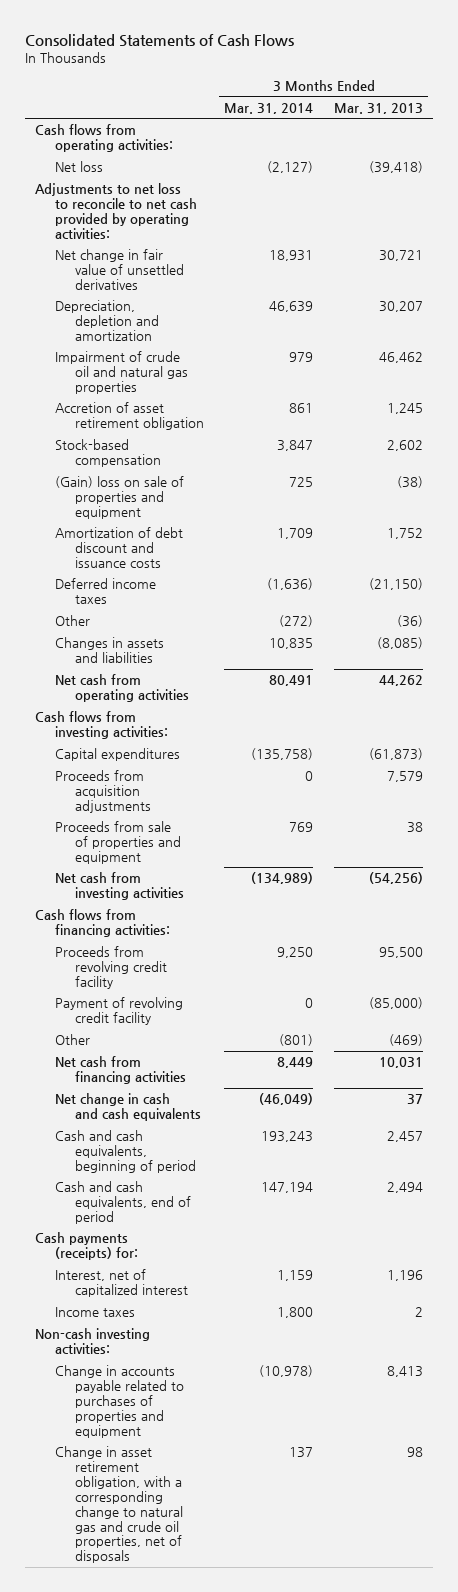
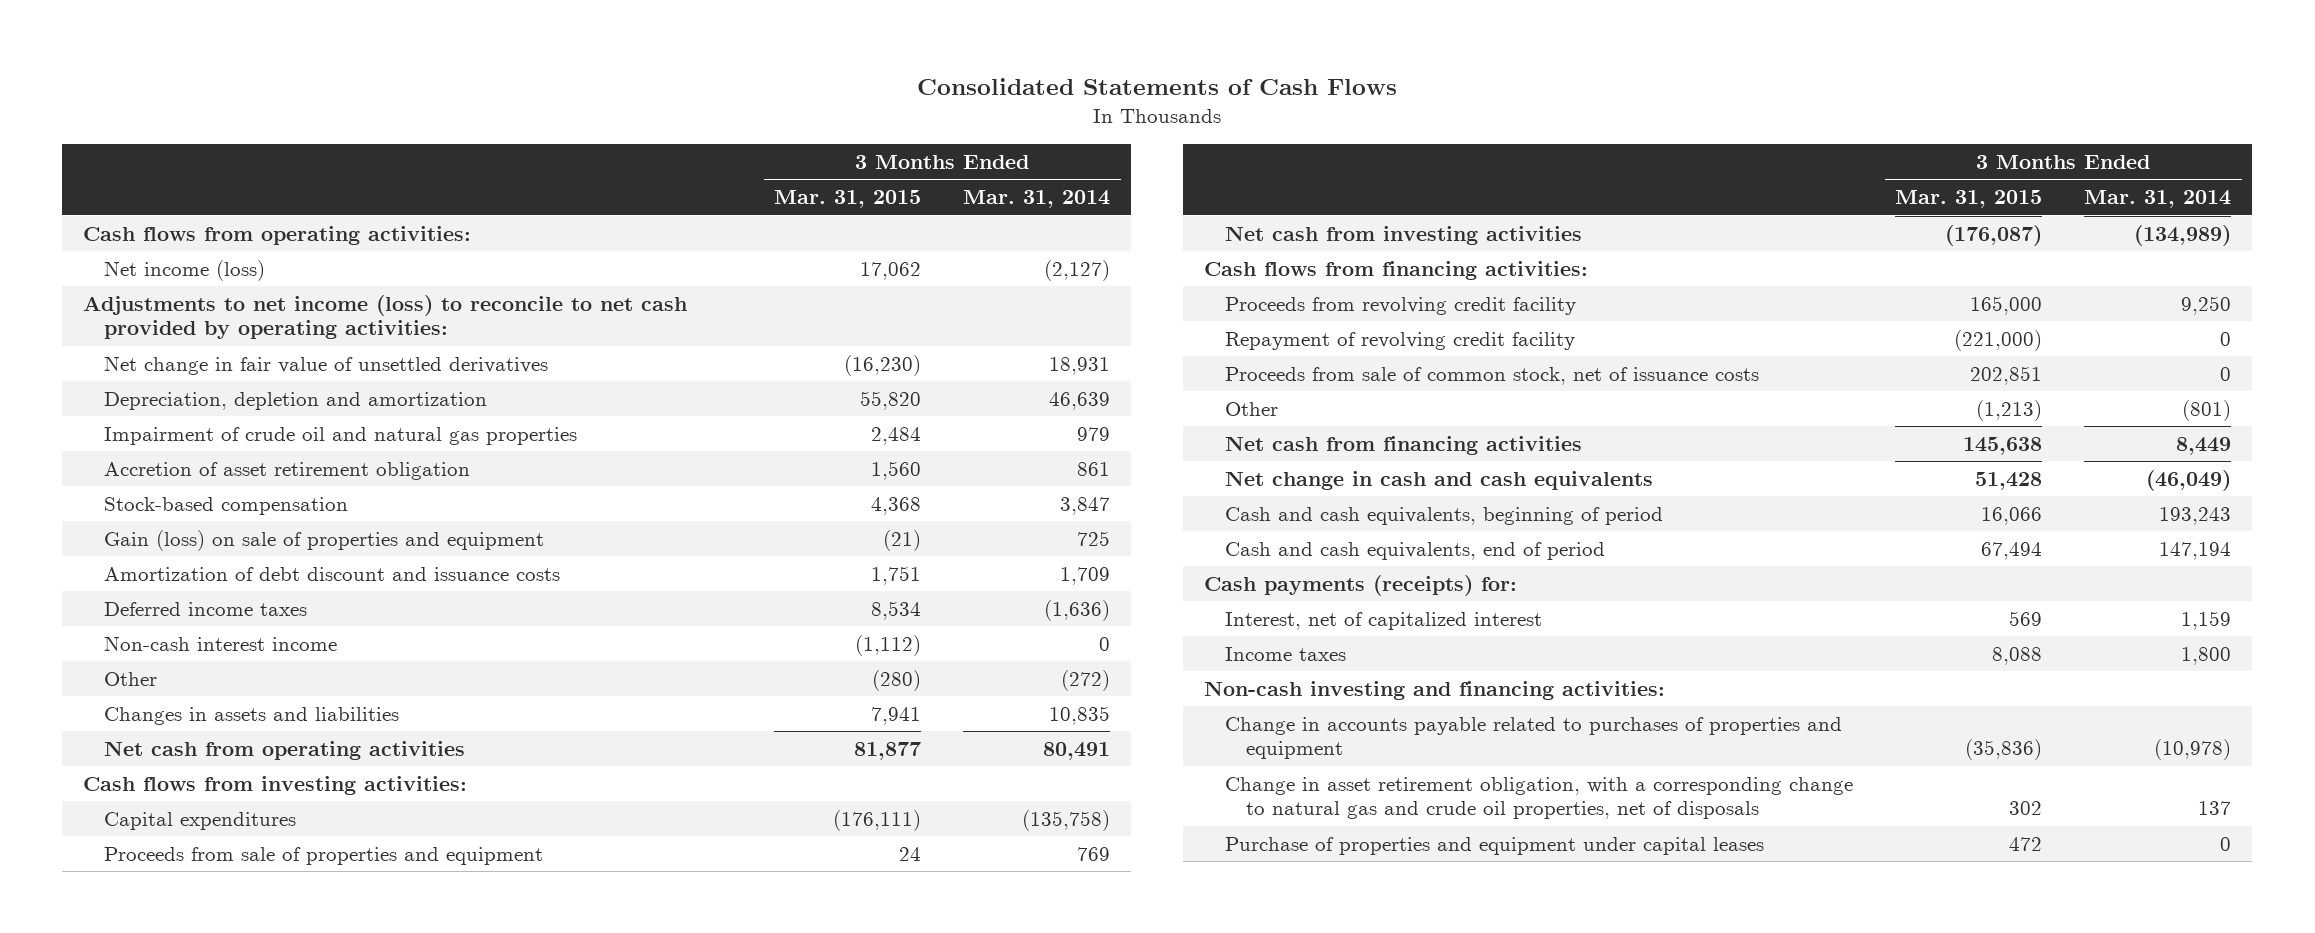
[333,102,423,114] Mar. 31, 2013 -> none
none -> [774,190,922,209] Mar. 31, 2015
[55,161,104,173] Net loss -> [104,259,266,281] Net income (loss)
[35,183,198,239] Adjustments to net loss to reconcile to net cash provided by operating activities: -> [83,294,688,340] Adjustments to net income (loss) to reconcile to net cash provided by operating activities:
[55,476,185,520] (Gain) loss on sale of properties and equipment -> [104,529,545,551] Gain (loss) on sale of properties and equipment
none -> [104,635,338,651] Non-cash interest income
[55,770,151,814] Proceeds from acquisition adjustments -> none
[55,997,184,1026] Payment of revolving credit facility -> [1225,331,1576,350] Repayment of revolving credit facility
none -> [1225,366,1760,385] Proceeds from sale of common stock, net of issuance costs
[35,1328,151,1355] Non-cash investing activities: -> [1204,680,1666,700] Non-cash investing and financing activities:
none -> [1225,836,1765,855] Purchase of properties and equipment under capital leases

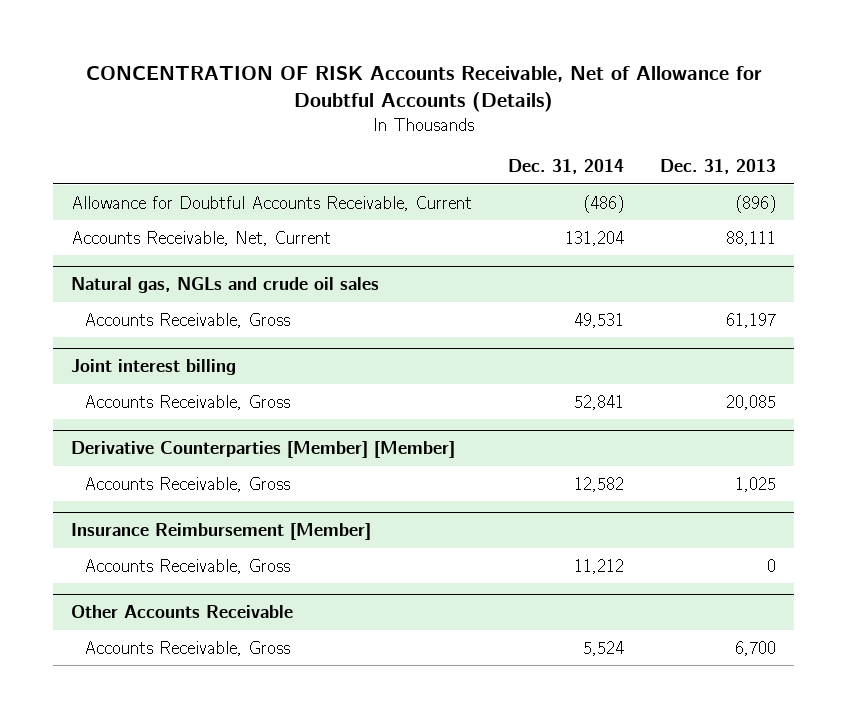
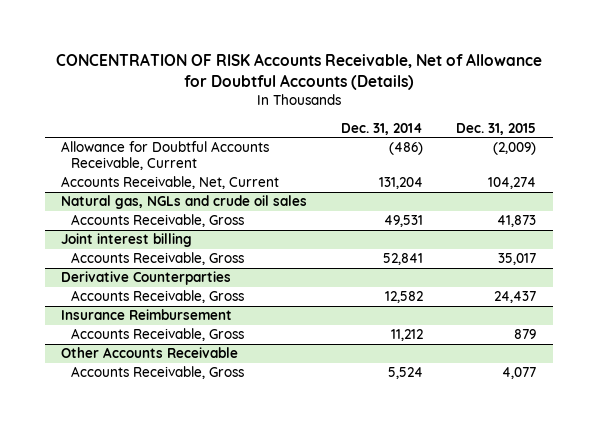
[660,159,777,175] Dec. 31, 2013 -> none
none -> [455,122,536,135] Dec. 31, 2015
[70,441,455,459] Derivative Counterparties [Member] [Member] -> [61,271,232,286] Derivative Counterparties
[70,523,371,541] Insurance Reimbursement [Member] -> [61,309,233,321] Insurance Reimbursement

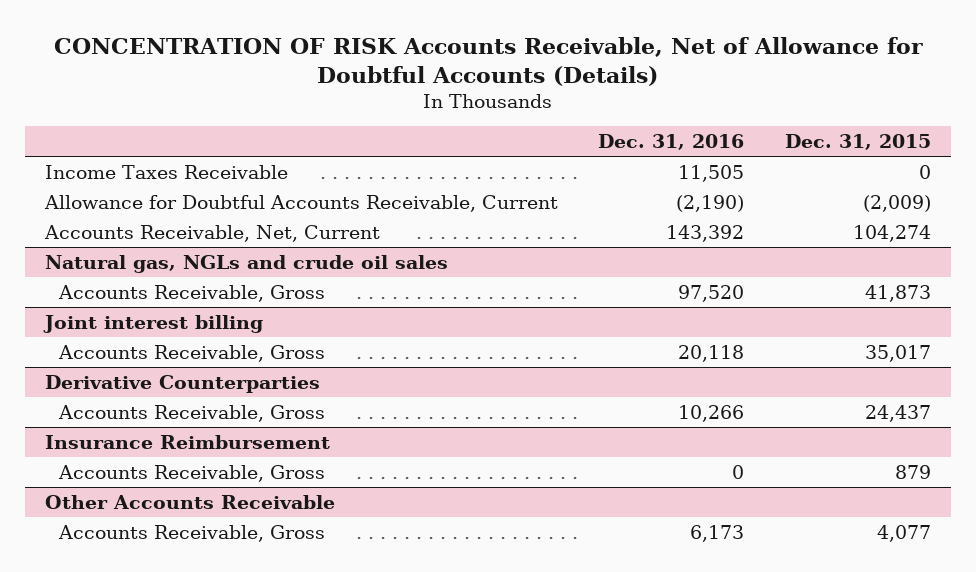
[340,122,423,135] Dec. 31, 2014 -> none
none -> [598,133,745,150] Dec. 31, 2016
none -> [45,164,289,179] Income Taxes Receivable

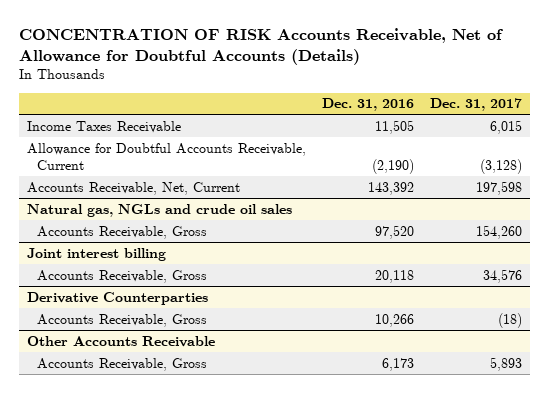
[784,133,931,150] Dec. 31, 2015 -> none
none -> [430,98,523,112] Dec. 31, 2017
[45,434,331,449] Insurance Reimbursement -> none
[57,464,325,482] Accounts Receivable, Gross -> none

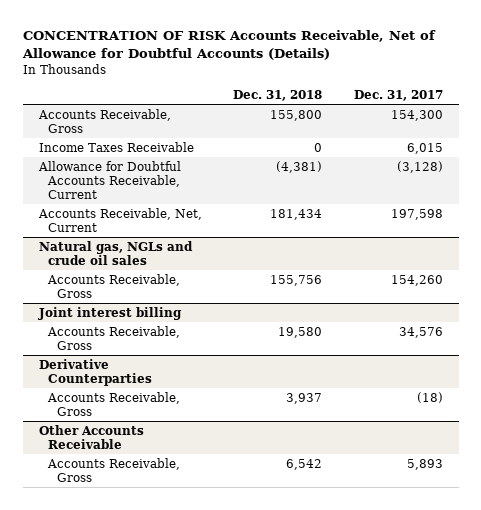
[322,98,415,112] Dec. 31, 2016 -> none
none -> [233,89,323,101] Dec. 31, 2018
none -> [37,108,171,133] Accounts Receivable, Gross

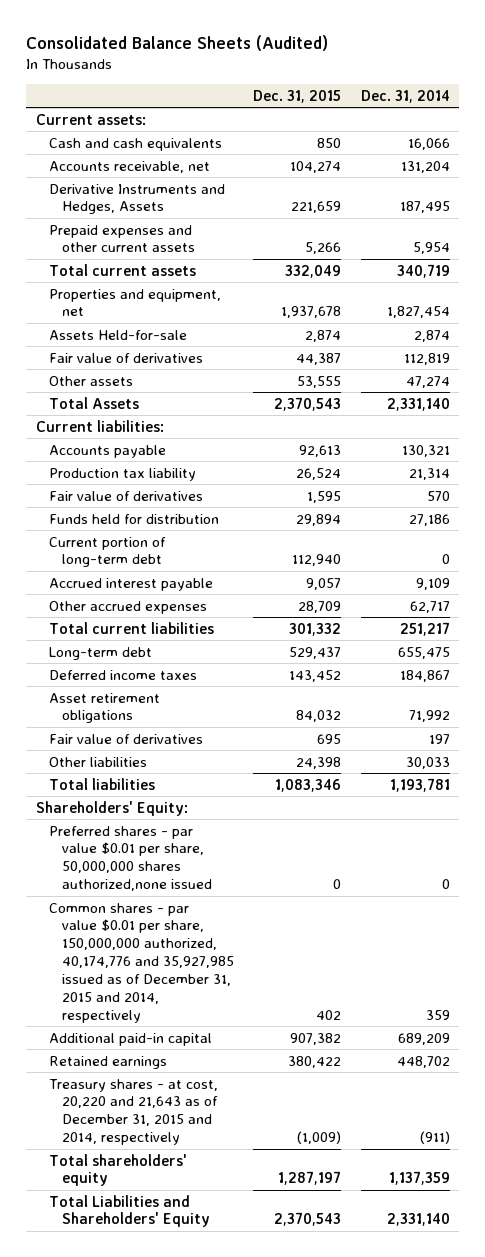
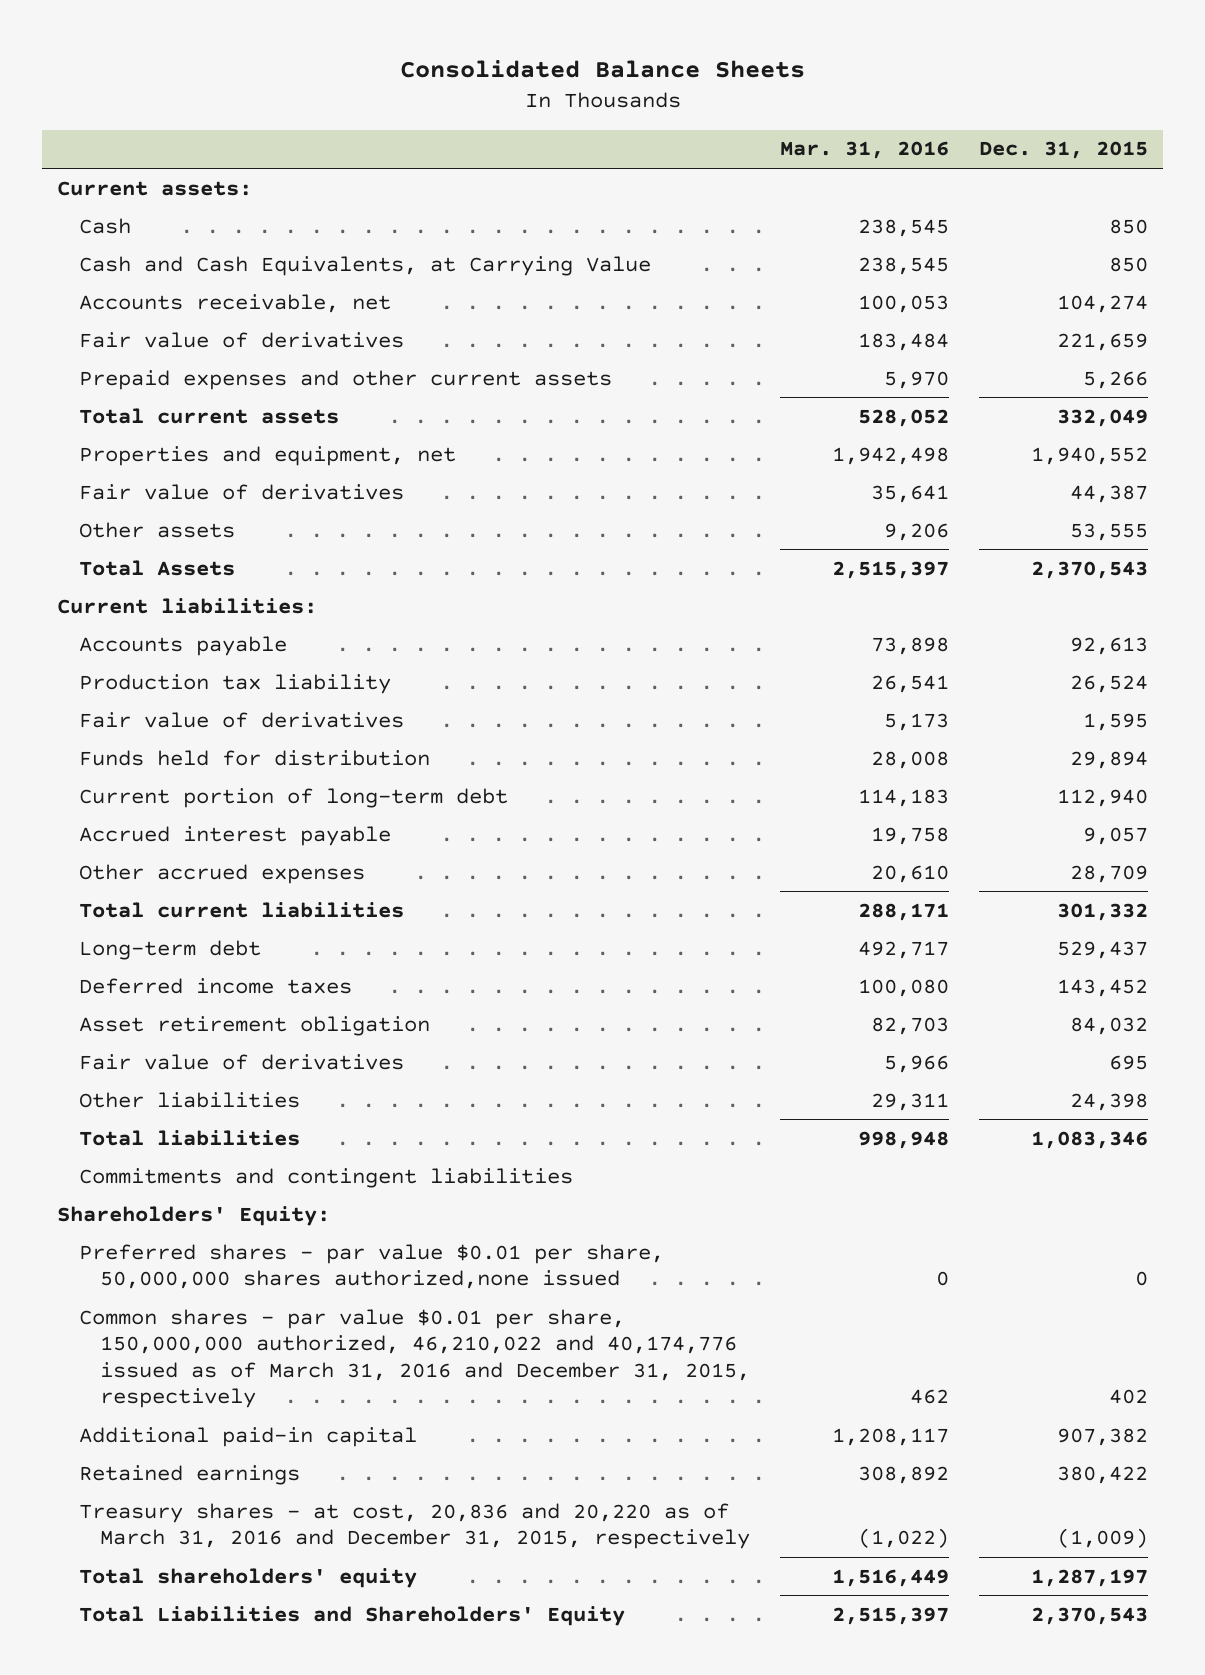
[26,35,329,52] Consolidated Balance Sheets (Audited) -> [399,60,805,79] Consolidated Balance Sheets
[360,89,450,103] Dec. 31, 2014 -> none
none -> [779,141,949,160] Mar. 31, 2016
none -> [78,217,131,234] Cash
[48,137,222,151] Cash and cash equivalents -> [78,255,651,276] Cash and Cash Equivalents, at Carrying Value
[48,183,225,215] Derivative Instruments and Hedges, Assets -> [78,331,404,348] Fair value of derivatives
[48,329,187,340] Assets Held-for-sale -> none
[281,306,342,319] 1,937,678 -> [1030,446,1148,465] 1,940,552
[48,692,160,724] Asset retirement obligations -> [78,1015,430,1036] Asset retirement obligation
none -> [78,1167,573,1188] Commitments and contingent liabilities
[48,902,235,1023] Common shares - par value $0.01 per share, 150,000,000 authorized, 40,174,776 and 35,927,985 issued as of December 31, 2015 and 2014, respectively -> [78,1308,751,1409] Common shares - par value $0.01 per share, 150,000,000 authorized, 46,210,022 and 40,174,776 issued as of March 31, 2016 and December 31, 2015, respectively
[48,1078,219,1146] Treasury shares - at cost, 20,220 and 21,643 as of December 31, 2015 and 2014, respectively -> [78,1502,751,1550] Treasury shares - at cost, 20,836 and 20,220 as of March 31, 2016 and December 31, 2015, respectively

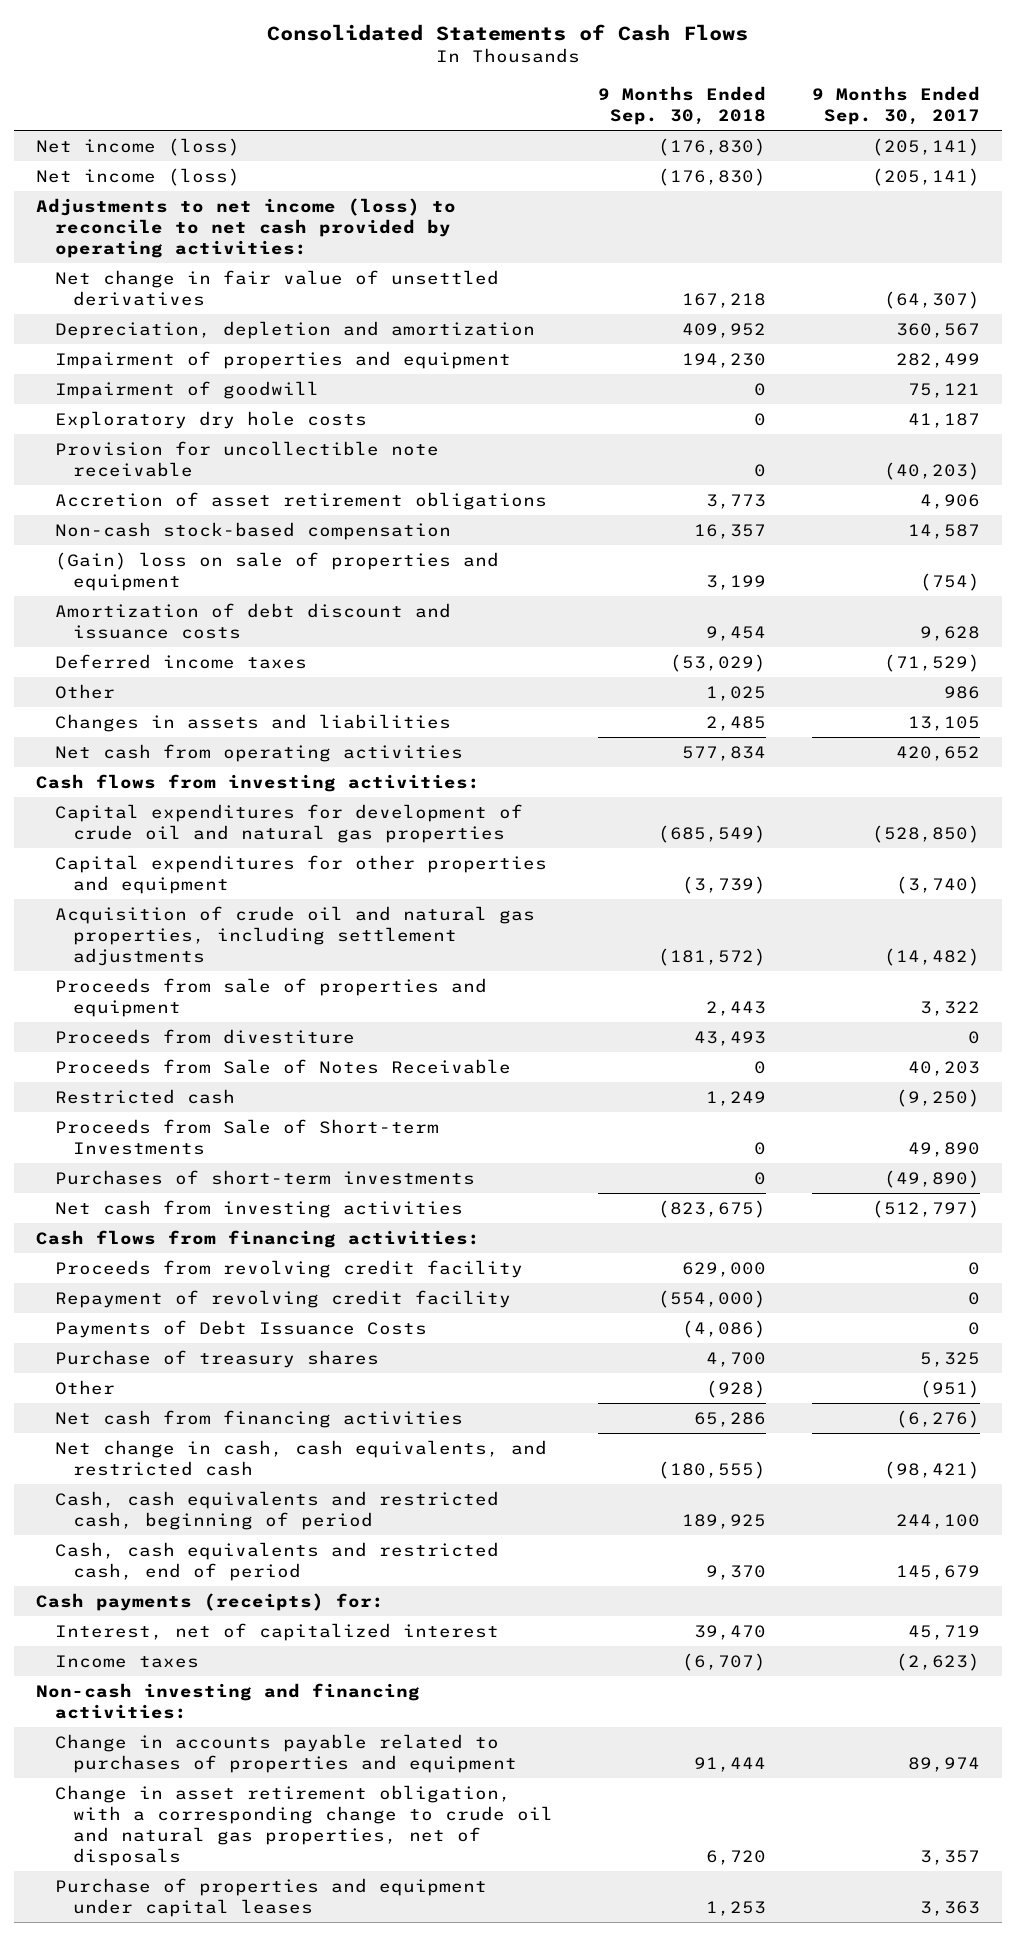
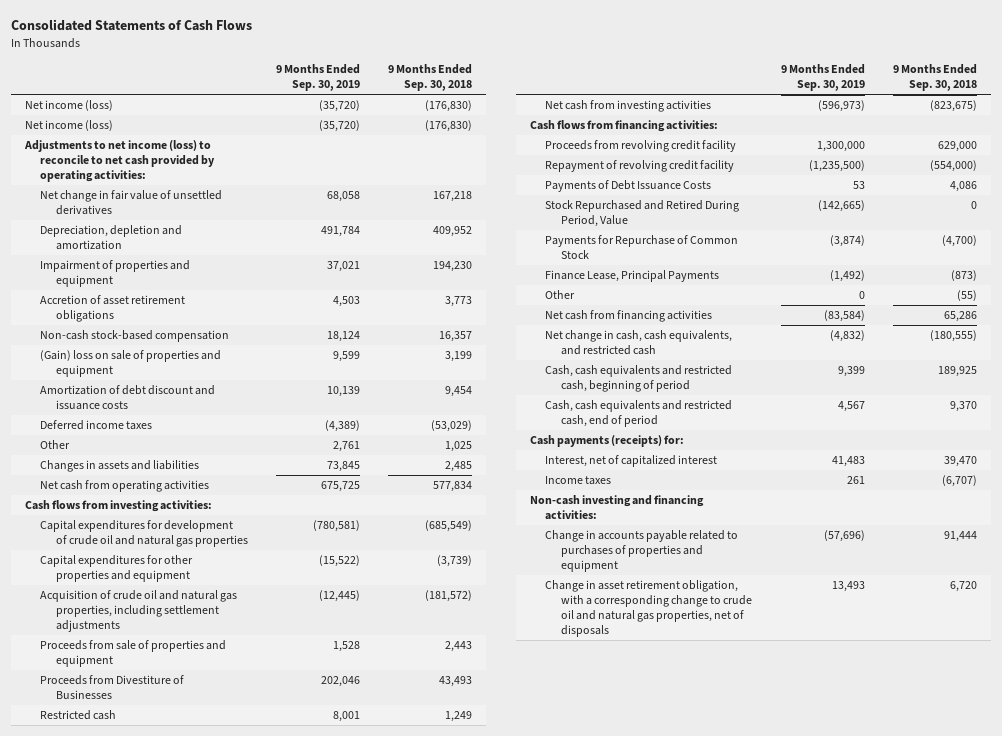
[811,85,980,125] 9 Months Ended Sep. 30, 2017 -> none
none -> [275,64,360,92] 9 Months Ended Sep. 30, 2019
[54,380,319,399] Impairment of goodwill -> none
[54,410,367,429] Exploratory dry hole costs -> none
[54,440,439,478] Provision for uncollectible note receivable -> none
[54,1058,511,1074] Proceeds from Sale of Notes Receivable -> none
[54,1028,355,1044] Proceeds from divestiture -> [40,675,185,700] Proceeds from Divestiture of Businesses
[54,1118,439,1156] Proceeds from Sale of Short-term Investments -> none
[54,1169,475,1185] Purchases of short-term investments -> none
[54,1349,379,1368] Purchase of treasury shares -> none
[682,1319,767,1338] (4,086) -> [949,181,977,193] 4,086
none -> [545,200,740,228] Stock Repurchased and Retired During Period, Value
none -> [545,235,739,260] Payments for Repurchase of Common Stock
none -> [545,270,720,283] Finance Lease, Principal Payments
[706,1379,767,1398] (928) -> [956,290,977,302] (55)
[54,1877,487,1918] Purchase of properties and equipment under capital leases -> none

